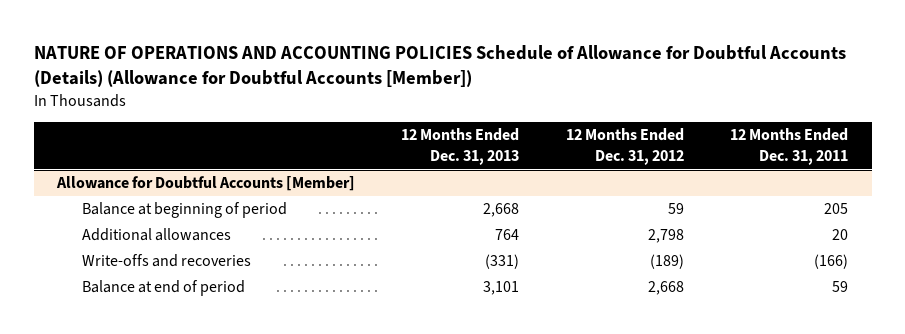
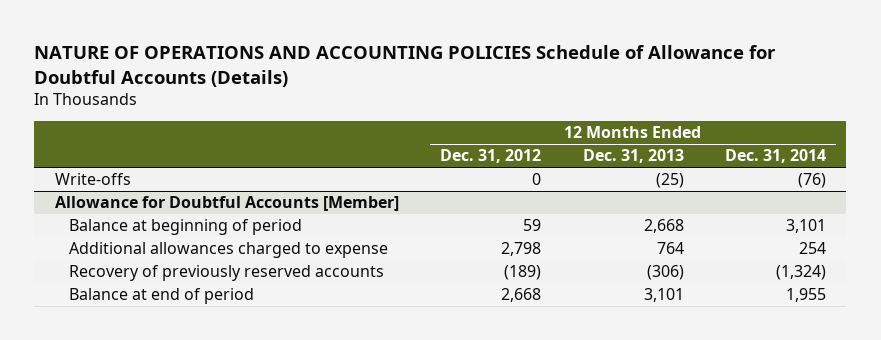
[33,44,846,88] NATURE OF OPERATIONS AND ACCOUNTING POLICIES Schedule of Allowance for Doubtful Accounts (Details) (Allowance for Doubtful Accounts [Member]) -> [34,44,777,87] NATURE OF OPERATIONS AND ACCOUNTING POLICIES Schedule of Allowance for Doubtful Accounts (Details)
[730,128,849,166] 12 Months Ended Dec. 31, 2011 -> none
none -> [724,149,826,164] Dec. 31, 2014
none -> [54,173,131,186] Write-offs
[82,254,252,268] Write-offs and recoveries -> none
[82,228,232,242] Additional allowances -> [69,242,389,259] Additional allowances charged to expense
none -> [69,265,385,282] Recovery of previously reserved accounts

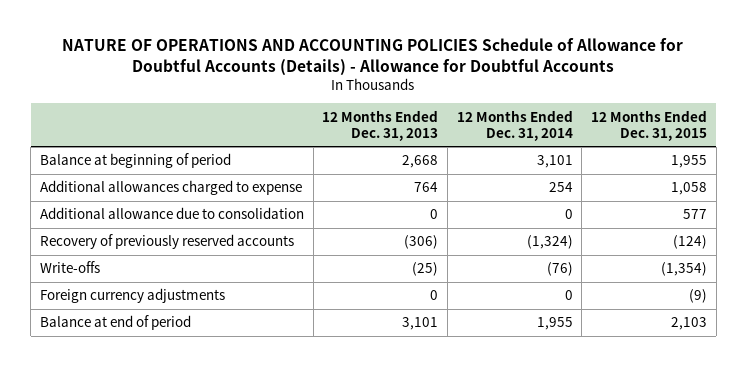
[34,44,777,87] NATURE OF OPERATIONS AND ACCOUNTING POLICIES Schedule of Allowance for Doubtful Accounts (Details) -> [62,38,684,77] NATURE OF OPERATIONS AND ACCOUNTING POLICIES Schedule of Allowance for Doubtful Accounts (Details) - Allowance for Doubtful Accounts
[440,149,542,164] Dec. 31, 2012 -> none
none -> [590,109,707,141] 12 Months Ended Dec. 31, 2015
[54,196,399,212] Allowance for Doubtful Accounts [Member] -> none
none -> [39,207,304,220] Additional allowance due to consolidation
[54,173,131,186] Write-offs -> [39,261,100,274] Write-offs
none -> [39,288,225,304] Foreign currency adjustments

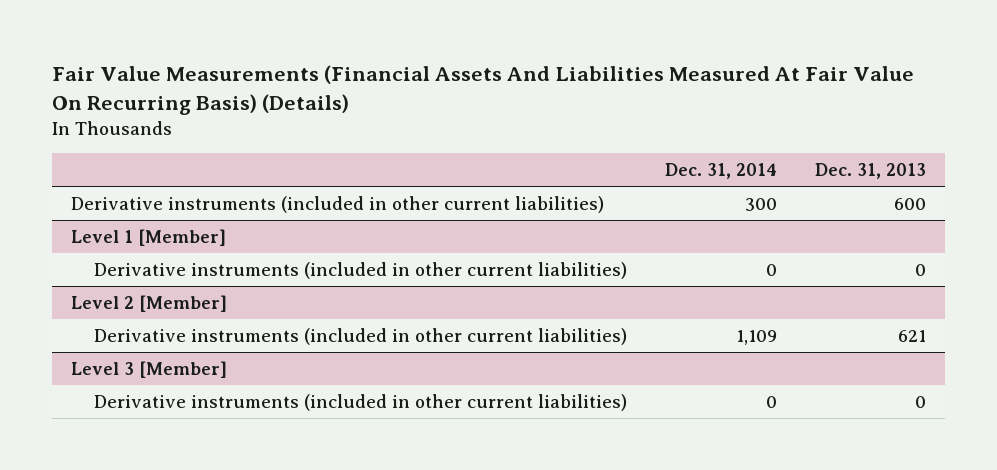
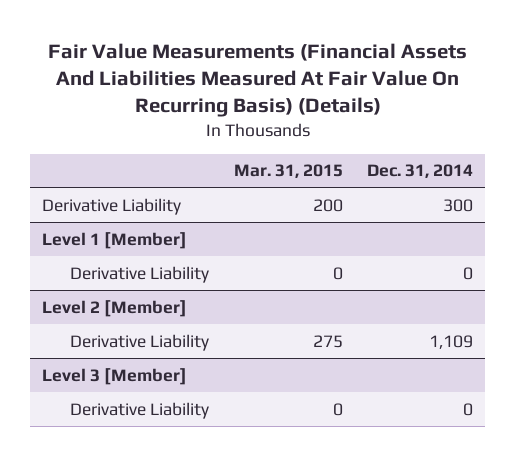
[815,163,927,180] Dec. 31, 2013 -> none
none -> [233,164,343,179] Mar. 31, 2015
[70,195,604,213] Derivative instruments (included in other current liabilities) -> [42,197,182,215] Derivative Liability
[94,261,628,279] Derivative instruments (included in other current liabilities) -> [70,265,210,283] Derivative Liability
[94,327,628,345] Derivative instruments (included in other current liabilities) -> [70,333,210,351] Derivative Liability
[94,393,628,411] Derivative instruments (included in other current liabilities) -> [70,401,210,419] Derivative Liability

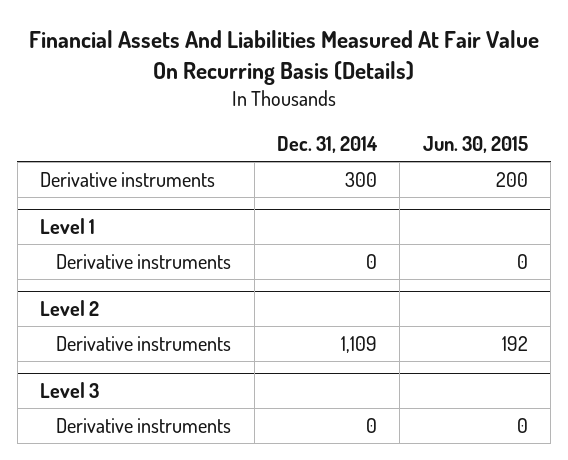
[47,42,467,118] Fair Value Measurements (Financial Assets And Liabilities Measured At Fair Value On Recurring Basis) (Details) -> [28,30,539,86] Financial Assets And Liabilities Measured At Fair Value On Recurring Basis (Details)
[233,164,343,179] Mar. 31, 2015 -> none
none -> [422,136,528,154] Jun. 30, 2015
[42,197,182,215] Derivative Liability -> [40,171,216,187] Derivative instruments
[42,231,188,249] Level 1 [Member] -> [40,218,96,235] Level 1
[70,265,210,283] Derivative Liability -> [56,253,232,269] Derivative instruments
[42,299,188,317] Level 2 [Member] -> [40,300,100,317] Level 2
[70,333,210,351] Derivative Liability -> [56,335,232,351] Derivative instruments
[42,367,188,385] Level 3 [Member] -> [40,382,100,399] Level 3
[70,401,210,419] Derivative Liability -> [56,417,232,433] Derivative instruments

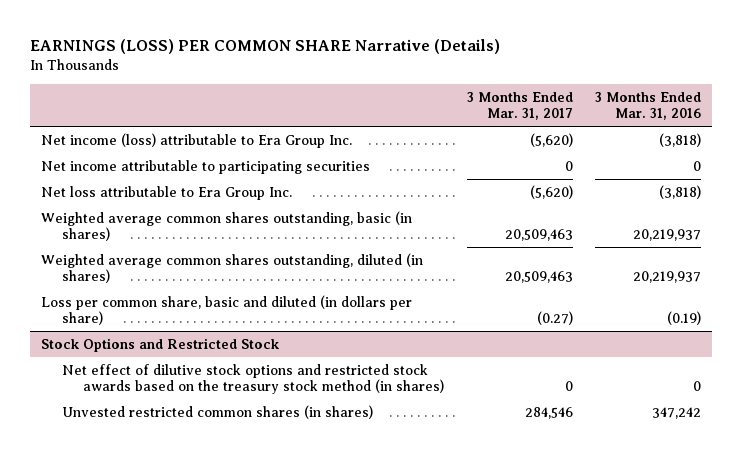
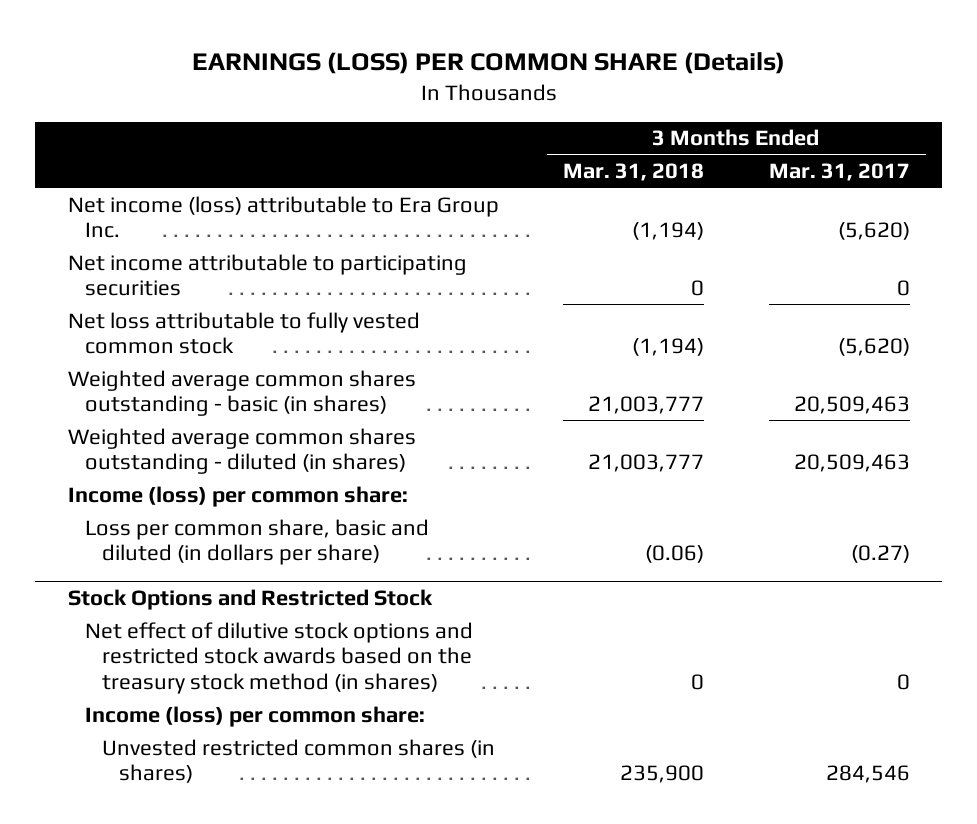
[29,39,500,55] EARNINGS (LOSS) PER COMMON SHARE Narrative (Details) -> [191,51,785,74] EARNINGS (LOSS) PER COMMON SHARE (Details)
[594,91,701,120] 3 Months Ended Mar. 31, 2016 -> none
none -> [563,163,705,182] Mar. 31, 2018
[40,185,292,200] Net loss attributable to Era Group Inc. -> [67,311,420,355] Net loss attributable to fully vested common stock
[40,210,412,241] Weighted average common shares outstanding, basic (in shares) -> [67,369,416,417] Weighted average common shares outstanding - basic (in shares)
[40,252,423,283] Weighted average common shares outstanding, diluted (in shares) -> [67,427,416,475] Weighted average common shares outstanding - diluted (in shares)
none -> [67,485,408,507] Income (loss) per common share:
none -> [84,705,425,727] Income (loss) per common share:

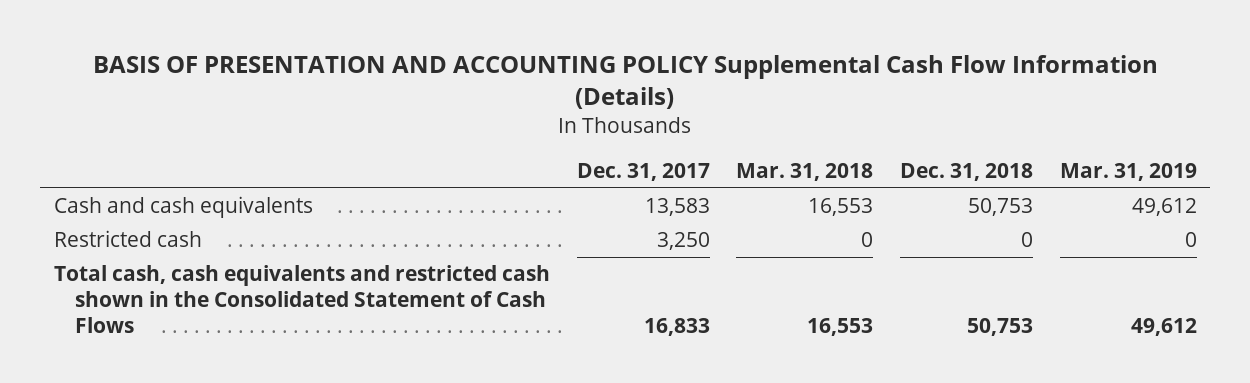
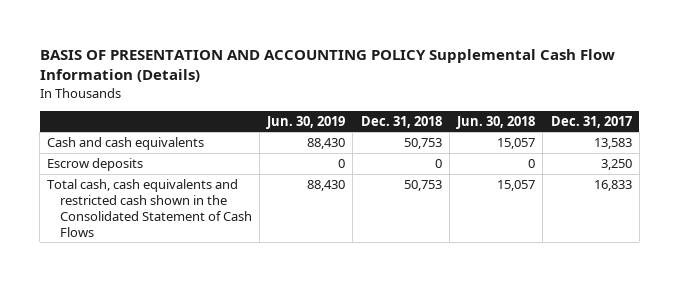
[736,162,874,181] Mar. 31, 2018 -> none
[1059,162,1197,181] Mar. 31, 2019 -> none
none -> [266,115,346,129] Jun. 30, 2019
none -> [456,115,536,129] Jun. 30, 2018
[53,230,202,248] Restricted cash -> [47,158,144,172] Escrow deposits

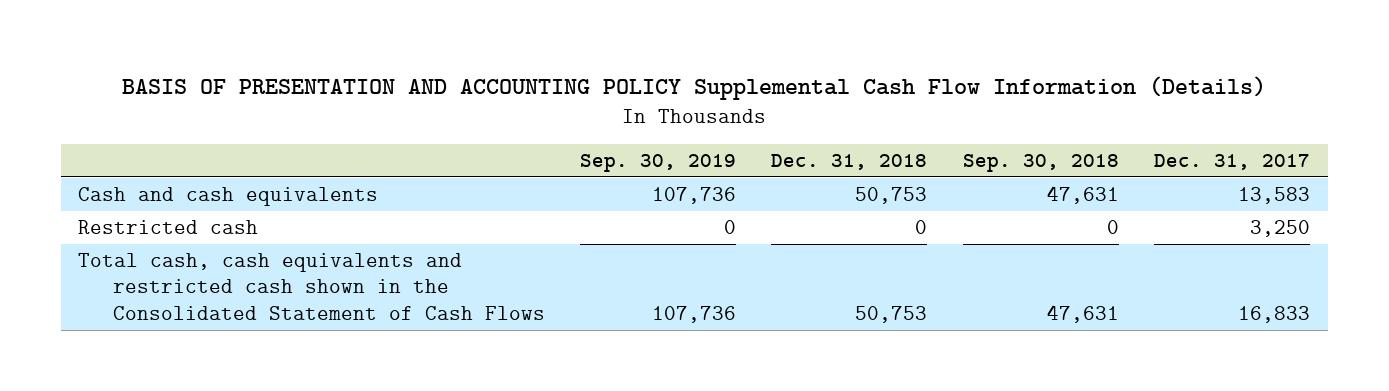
[266,115,346,129] Jun. 30, 2019 -> none
[456,115,536,129] Jun. 30, 2018 -> none
none -> [579,154,736,173] Sep. 30, 2019
none -> [962,154,1119,173] Sep. 30, 2018
[47,158,144,172] Escrow deposits -> [78,219,259,234] Restricted cash

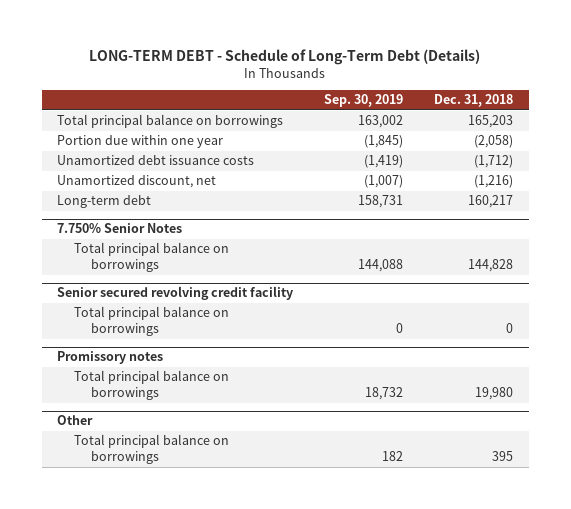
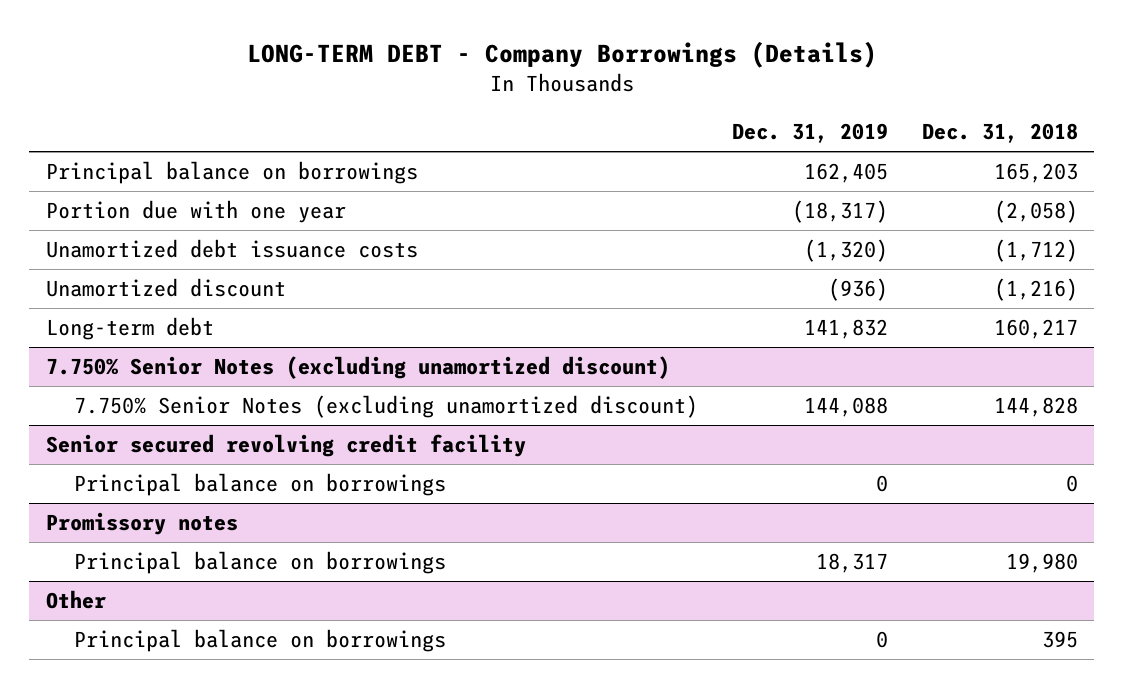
[89,48,481,65] LONG-TERM DEBT - Schedule of Long-Term Debt (Details) -> [246,41,877,69] LONG-TERM DEBT - Company Borrowings (Details)
[324,94,404,108] Sep. 30, 2019 -> none
none -> [731,123,888,144] Dec. 31, 2019
[57,114,284,129] Total principal balance on borrowings -> [45,161,418,185] Principal balance on borrowings
[57,135,224,149] Portion due within one year -> [45,200,346,224] Portion due with one year
[57,175,217,189] Unamortized discount, net -> [45,278,286,298] Unamortized discount
[57,223,183,234] 7.750% Senior Notes -> [45,356,670,380] 7.750% Senior Notes (excluding unamortized discount)
[74,242,230,273] Total principal balance on borrowings -> [74,395,699,419] 7.750% Senior Notes (excluding unamortized discount)
[74,306,230,337] Total principal balance on borrowings -> [74,473,447,497] Principal balance on borrowings
[74,370,230,401] Total principal balance on borrowings -> [74,551,447,575] Principal balance on borrowings
[74,434,230,465] Total principal balance on borrowings -> [74,629,447,653] Principal balance on borrowings

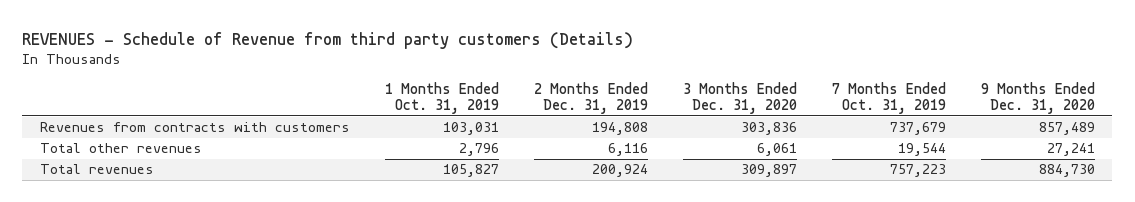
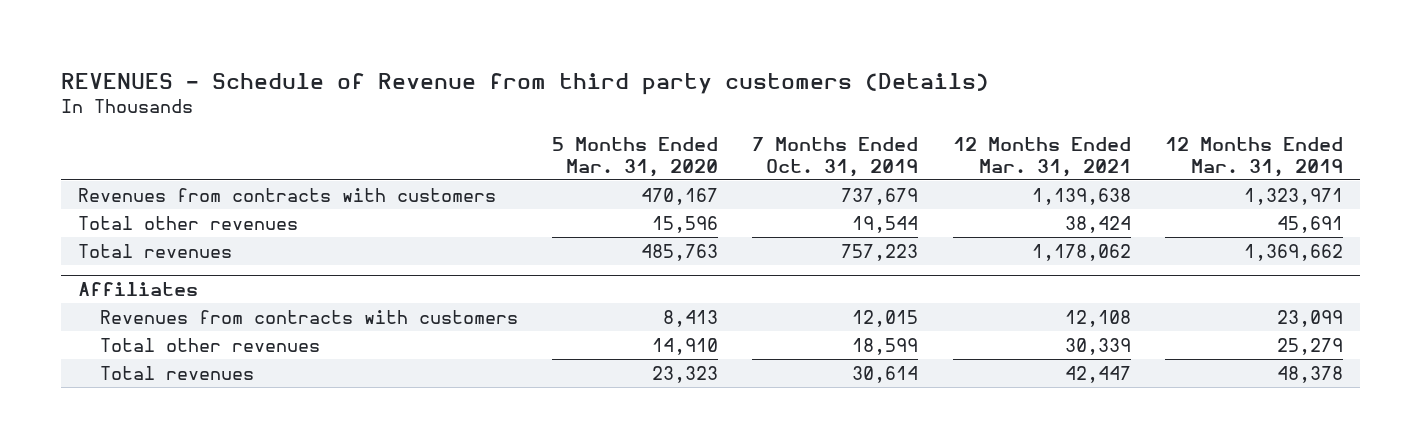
[384,81,499,115] 1 Months Ended Oct. 31, 2019 -> none
[533,81,648,115] 2 Months Ended Dec. 31, 2019 -> none
[682,81,797,115] 3 Months Ended Dec. 31, 2020 -> none
[980,81,1095,115] 9 Months Ended Dec. 31, 2020 -> none
none -> [552,137,719,177] 5 Months Ended Mar. 31, 2020
none -> [952,137,1131,177] 12 Months Ended Mar. 31, 2021
none -> [1164,137,1343,177] 12 Months Ended Mar. 31, 2019
none -> [78,282,199,297] Affiliates
none -> [99,309,518,324] Revenues from contracts with customers
none -> [99,337,320,352] Total other revenues
none -> [99,365,254,380] Total revenues

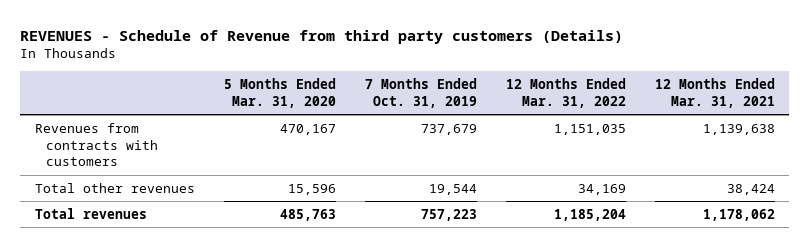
[1164,137,1343,177] 12 Months Ended Mar. 31, 2019 -> none
none -> [505,78,626,108] 12 Months Ended Mar. 31, 2022
[78,282,199,297] Affiliates -> none
[99,309,518,324] Revenues from contracts with customers -> none
[99,337,320,352] Total other revenues -> none
[99,365,254,380] Total revenues -> none

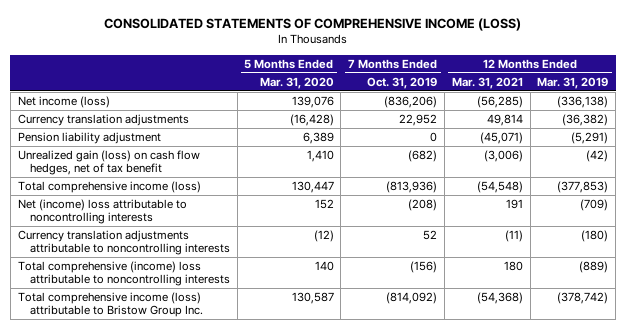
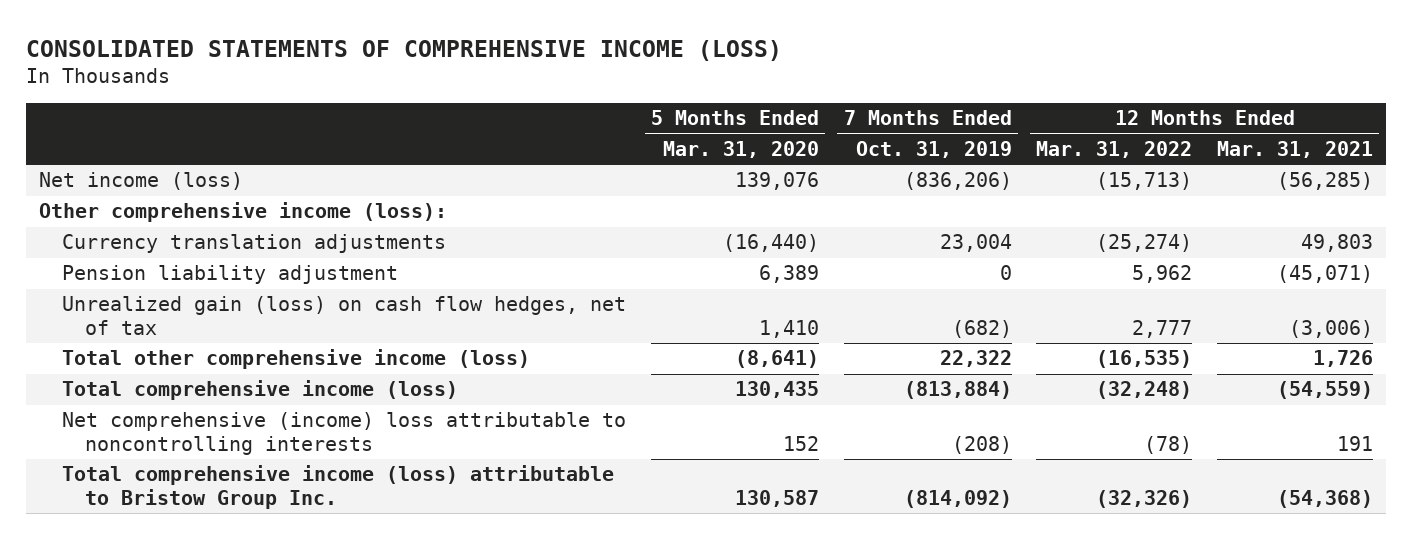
[537,76,609,89] Mar. 31, 2019 -> none
none -> [1036,140,1193,158] Mar. 31, 2022
none -> [38,202,447,223] Other comprehensive income (loss):
[289,114,334,127] (16,428) -> [722,234,819,253] (16,440)
[399,114,438,127] 22,952 -> [939,234,1012,253] 23,004
[486,114,523,127] 49,814 -> [1301,234,1374,253] 49,803
[17,199,187,225] Net (income) loss attributable to noncontrolling interests -> none
[17,230,231,256] Currency translation adjustments attributable to noncontrolling interests -> none
[17,150,200,176] Unrealized gain (loss) on cash flow hedges, net of tax benefit -> [61,296,626,336] Unrealized gain (loss) on cash flow hedges, net of tax
none -> [61,349,530,370] Total other comprehensive income (loss)
[291,181,334,194] 130,447 -> [734,381,819,399] 130,435
[386,181,438,194] (813,936) -> [903,381,1012,400] (813,884)
[476,181,523,194] (54,548) -> [1277,381,1374,400] (54,559)
[17,261,231,287] Total comprehensive (income) loss attributable to noncontrolling interests -> [61,412,626,456] Net comprehensive (income) loss attributable to noncontrolling interests
[314,261,334,272] 140 -> [782,436,819,452] 152
[410,261,438,274] (156) -> [951,436,1012,455] (208)
[503,261,523,272] 180 -> [1337,436,1374,452] 191

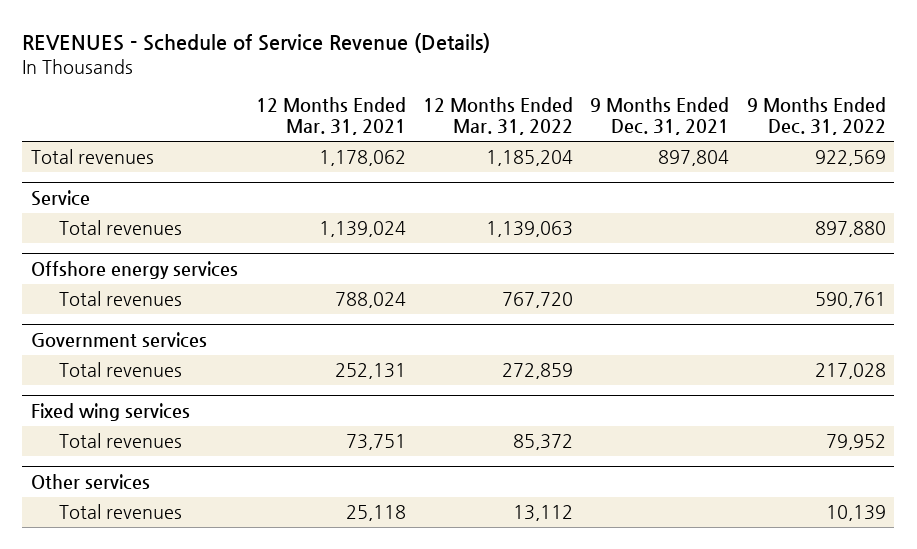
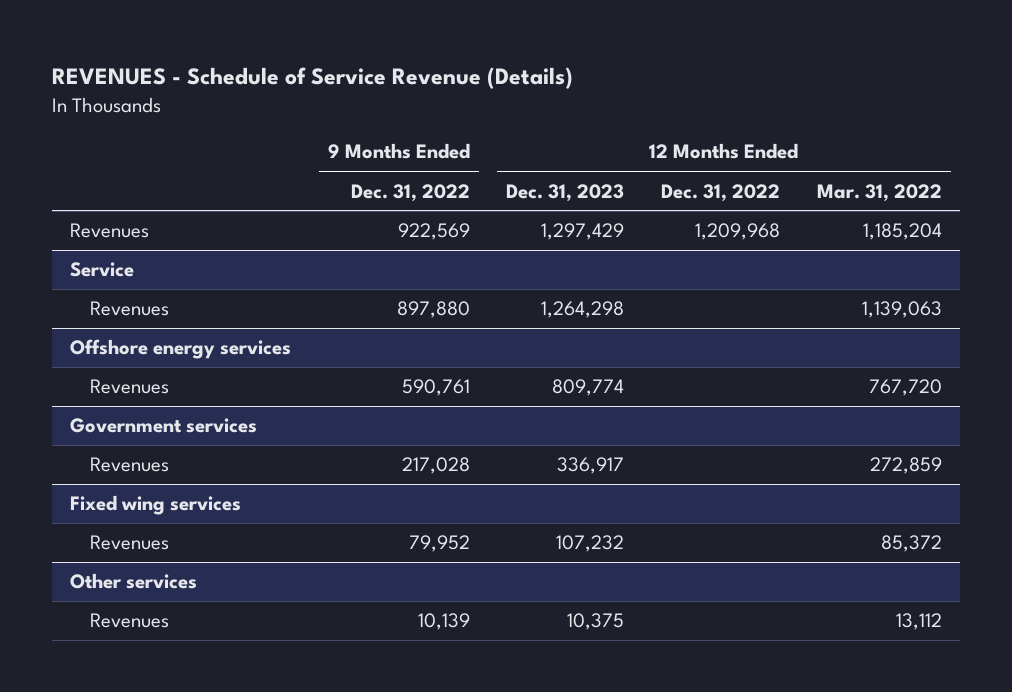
[255,97,406,136] 12 Months Ended Mar. 31, 2021 -> none
[590,97,730,136] 9 Months Ended Dec. 31, 2021 -> none
none -> [506,183,625,202] Dec. 31, 2023
none -> [661,183,781,202] Dec. 31, 2022
[31,149,155,165] Total revenues -> [70,223,150,239] Revenues
[58,220,182,236] Total revenues -> [89,301,169,317] Revenues
[58,291,182,307] Total revenues -> [89,379,169,395] Revenues
[58,362,182,378] Total revenues -> [89,457,169,473] Revenues
[58,433,182,449] Total revenues -> [89,535,169,551] Revenues
[58,504,182,520] Total revenues -> [89,613,169,629] Revenues

